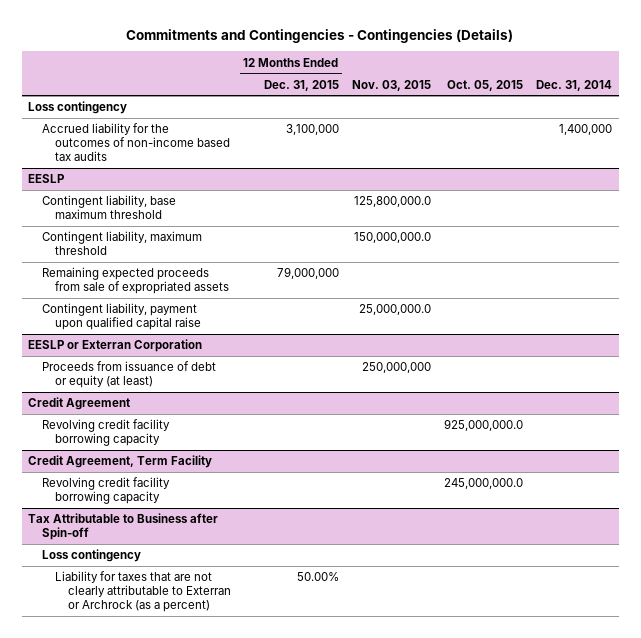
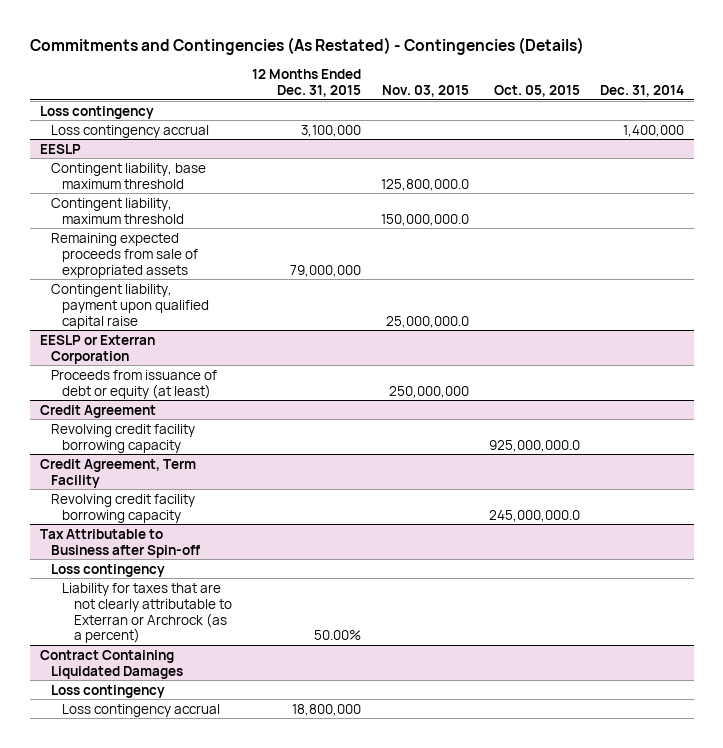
[126,28,514,43] Commitments and Contingencies - Contingencies (Details) -> [29,36,584,55] Commitments and Contingencies (As Restated) - Contingencies (Details)
[41,123,230,161] Accrued liability for the outcomes of non-income based tax audits -> [51,124,210,138] Loss contingency accrual
none -> [39,649,184,679] Contract Containing Liquidated Damages
none -> [51,684,166,698] Loss contingency
none -> [62,703,221,717] Loss contingency accrual

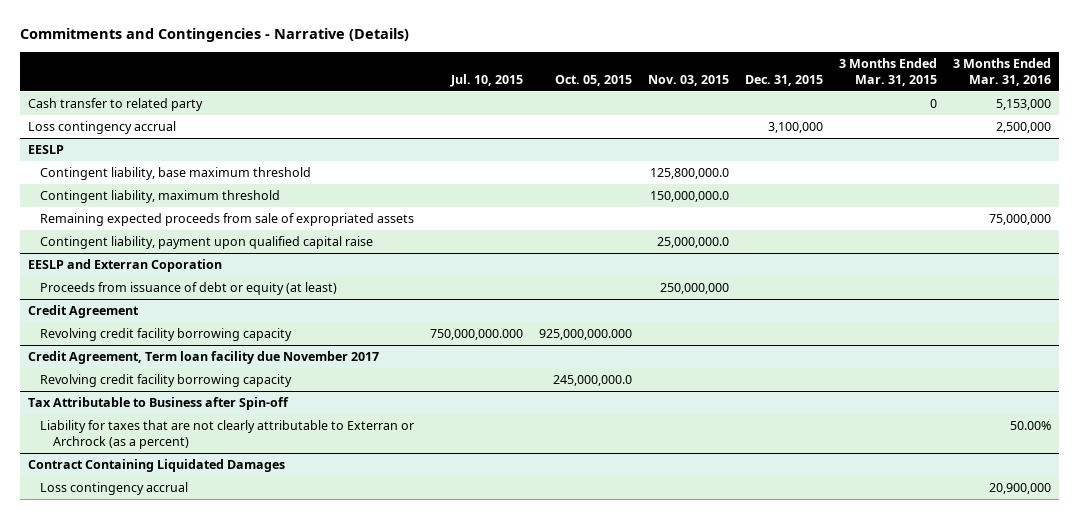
[29,36,584,55] Commitments and Contingencies (As Restated) - Contingencies (Details) -> [20,28,410,43] Commitments and Contingencies - Narrative (Details)
[251,68,361,97] 12 Months Ended Dec. 31, 2015 -> none
[599,84,684,97] Dec. 31, 2014 -> none
none -> [450,73,524,87] Jul. 10, 2015
none -> [745,74,824,86] Dec. 31, 2015
none -> [838,57,937,86] 3 Months Ended Mar. 31, 2015
none -> [952,57,1051,86] 3 Months Ended Mar. 31, 2016
[39,105,154,119] Loss contingency -> none
none -> [28,97,204,111] Cash transfer to related party
[39,334,155,364] EESLP or Exterran Corporation -> [28,258,223,272] EESLP and Exterran Coporation
[488,439,580,452] 925,000,000.0 -> [539,328,633,340] 925,000,000.000
[39,458,196,488] Credit Agreement, Term Facility -> [28,350,380,364] Credit Agreement, Term loan facility due November 2017
[51,563,166,577] Loss contingency -> none
[51,684,166,698] Loss contingency -> none

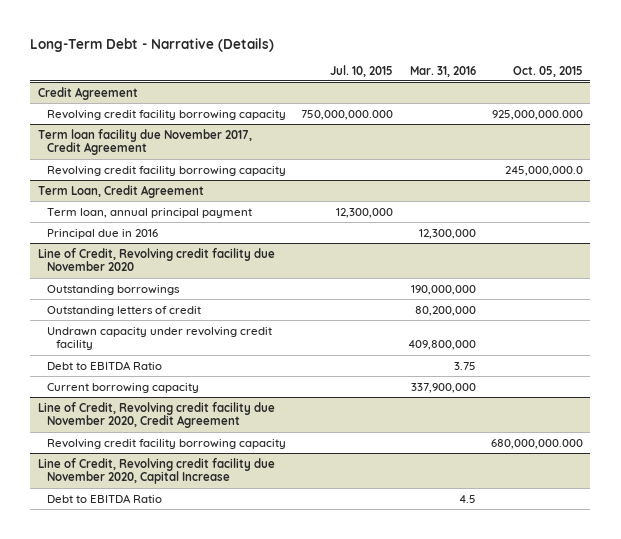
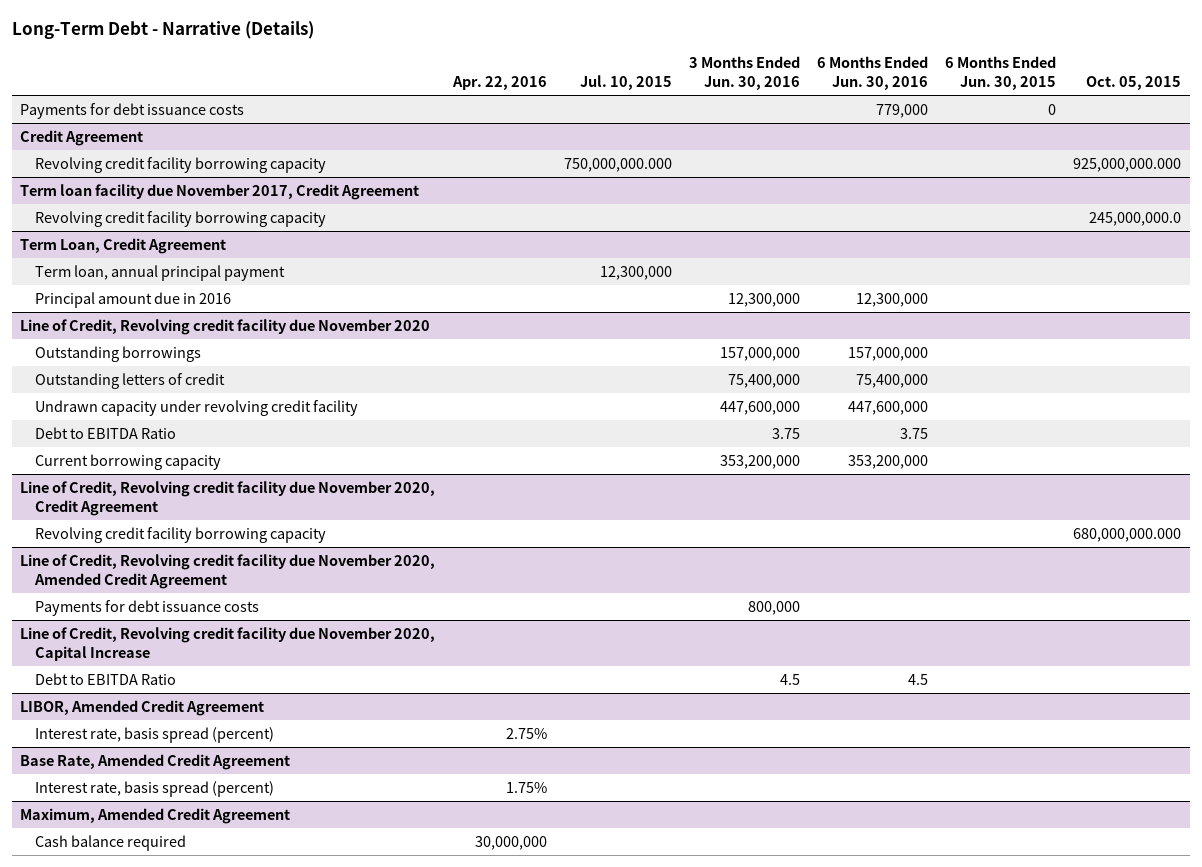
[409,65,476,77] Mar. 31, 2016 -> none
none -> [451,76,547,91] Apr. 22, 2016
none -> [688,56,800,91] 3 Months Ended Jun. 30, 2016
none -> [817,56,929,91] 6 Months Ended Jun. 30, 2016
none -> [945,56,1057,91] 6 Months Ended Jun. 30, 2015
none -> [20,102,245,119] Payments for debt issuance costs
[46,228,158,239] Principal due in 2016 -> [35,291,232,308] Principal amount due in 2016
none -> [20,553,436,589] Line of Credit, Revolving credit facility due November 2020, Amended Credit Agreement
none -> [35,599,260,616] Payments for debt issuance costs
none -> [20,699,265,716] LIBOR, Amended Credit Agreement
none -> [35,726,275,743] Interest rate, basis spread (percent)
none -> [20,753,291,770] Base Rate, Amended Credit Agreement
none -> [35,780,275,797] Interest rate, basis spread (percent)
none -> [20,807,291,824] Maximum, Amended Credit Agreement
none -> [35,834,187,851] Cash balance required

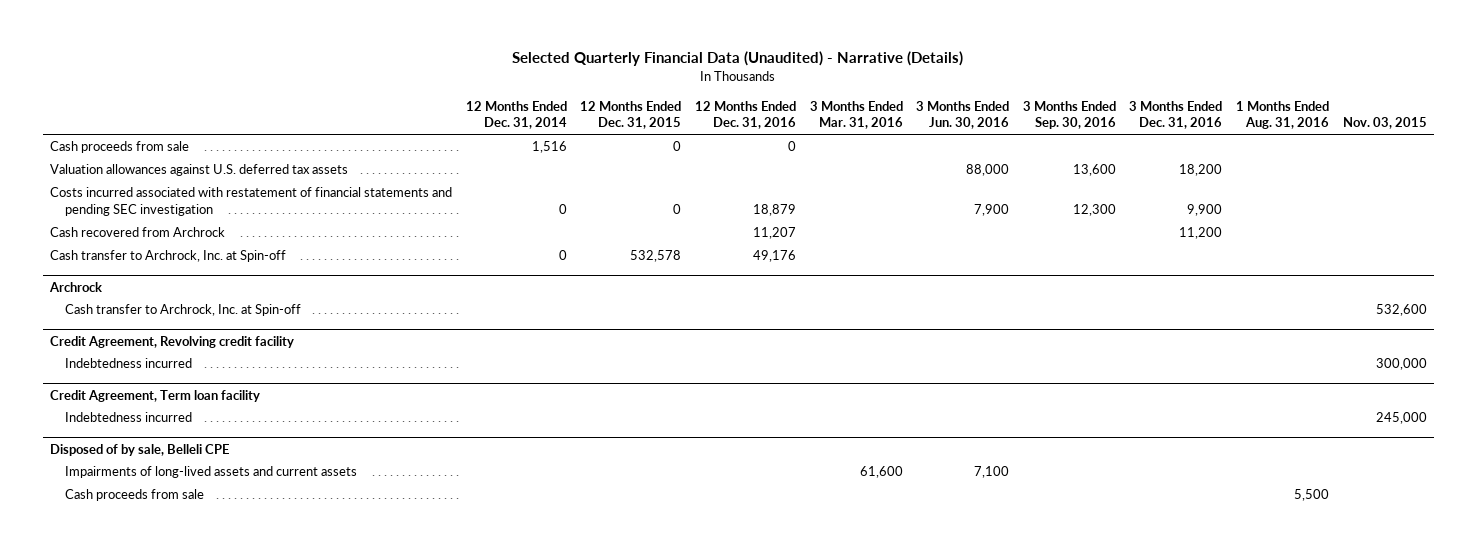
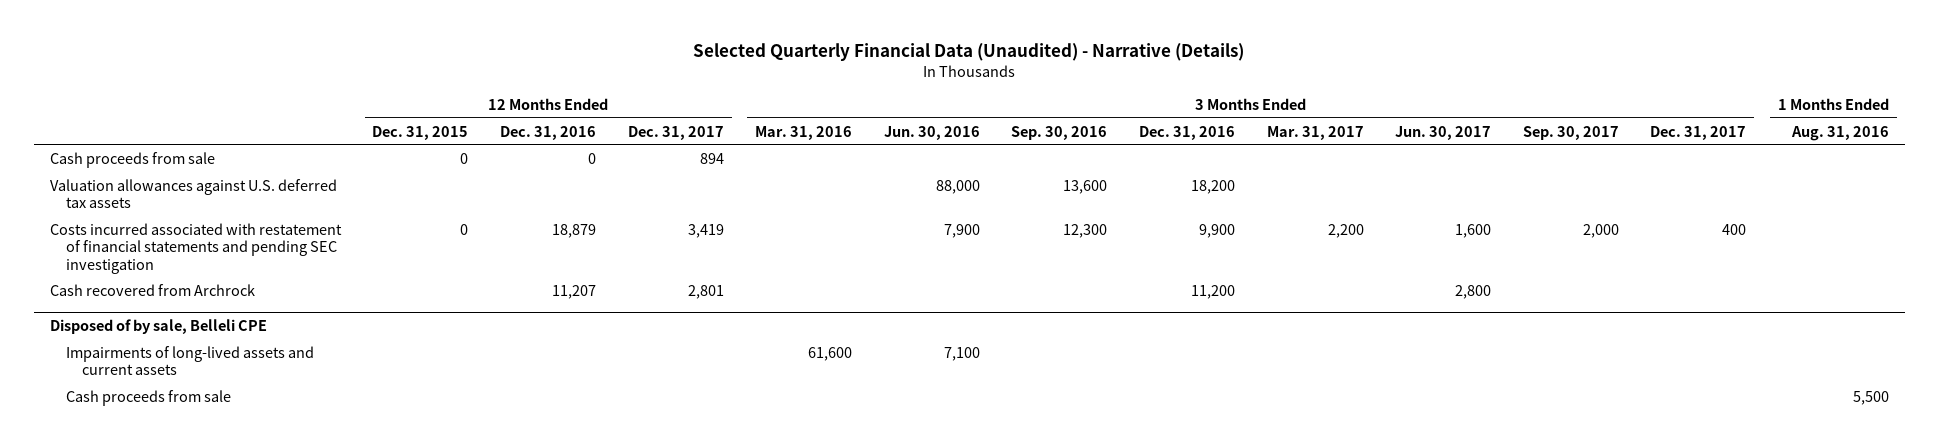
[465,100,567,130] 12 Months Ended Dec. 31, 2014 -> none
[1342,117,1427,130] Nov. 03, 2015 -> none
none -> [627,125,724,140] Dec. 31, 2017
none -> [1266,125,1364,140] Mar. 31, 2017
none -> [1395,125,1492,140] Jun. 30, 2017
none -> [1522,125,1619,140] Sep. 30, 2017
none -> [1650,125,1747,140] Dec. 31, 2017
[49,250,286,263] Cash transfer to Archrock, Inc. at Spin-off -> none
[48,281,102,292] Archrock -> none
[64,304,301,317] Cash transfer to Archrock, Inc. at Spin-off -> none
[49,335,294,348] Credit Agreement, Revolving credit facility -> none
[64,358,192,369] Indebtedness incurred -> none
[49,389,260,402] Credit Agreement, Term loan facility -> none
[64,412,192,423] Indebtedness incurred -> none

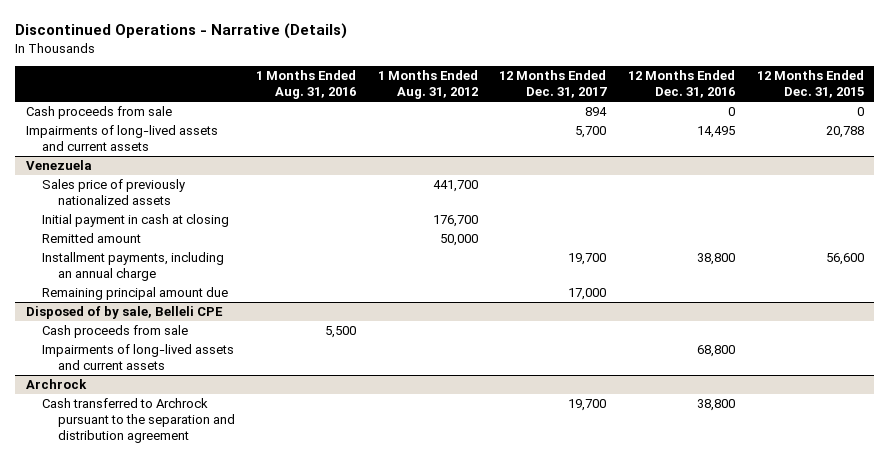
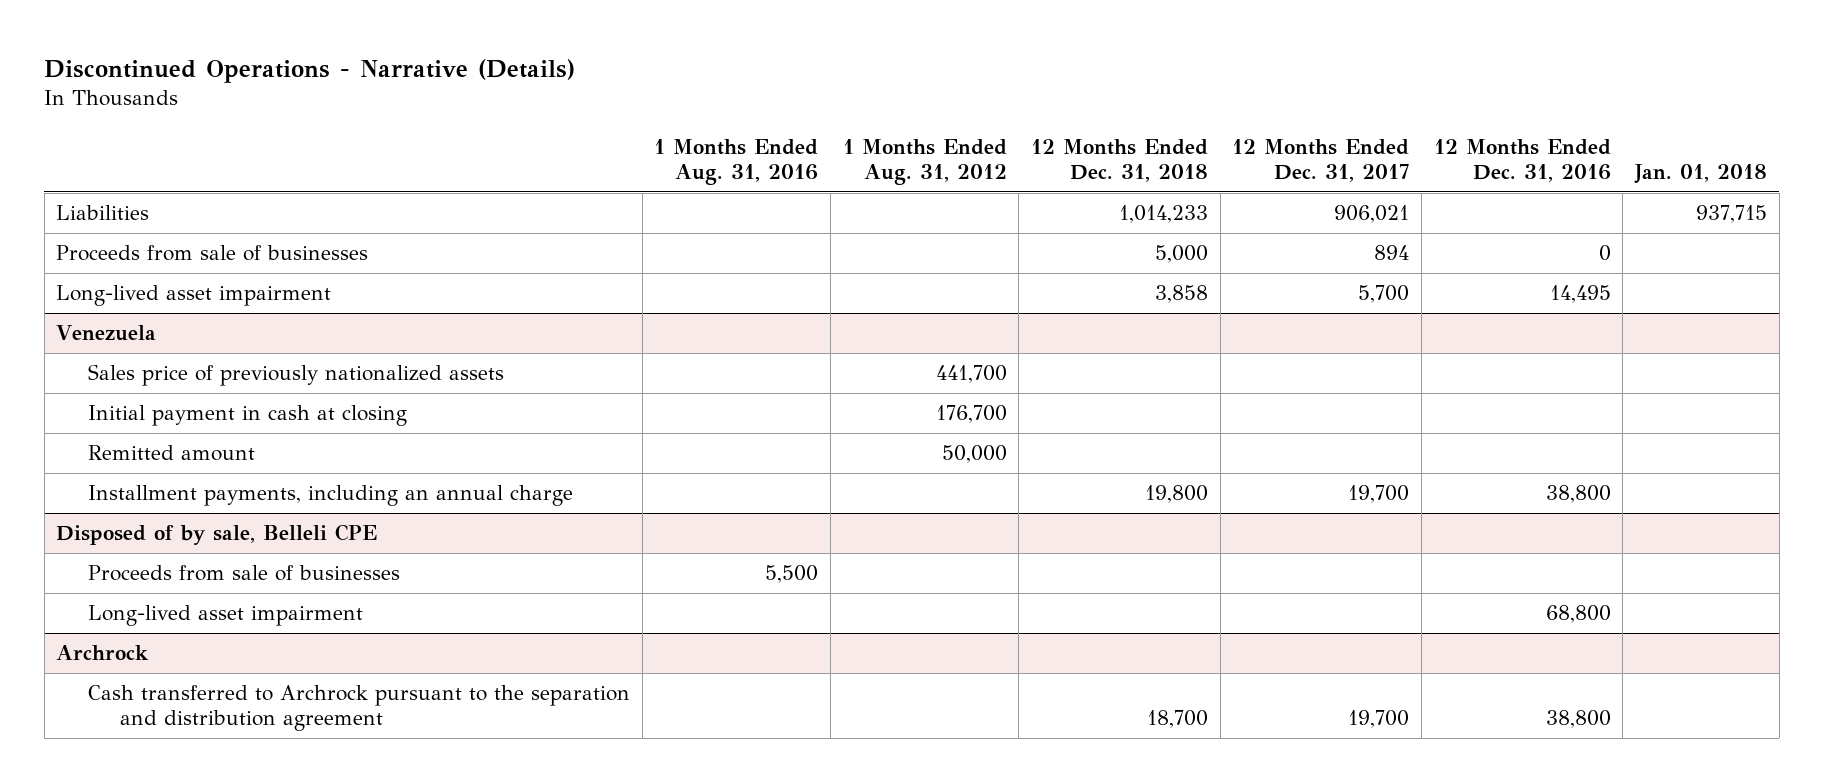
[756,70,864,99] 12 Months Ended Dec. 31, 2015 -> none
none -> [1031,139,1209,182] 12 Months Ended Dec. 31, 2018
none -> [1633,163,1767,184] Jan. 01, 2018
none -> [56,205,150,221] Liabilities
[25,106,172,120] Cash proceeds from sale -> [56,245,369,262] Proceeds from sale of businesses
[25,125,218,152] Impairments of long-lived assets and current assets -> [56,285,332,307] Long-lived asset impairment
[41,287,228,301] Remaining principal amount due -> none
[41,325,188,339] Cash proceeds from sale -> [88,565,401,582] Proceeds from sale of businesses
[41,344,234,371] Impairments of long-lived assets and current assets -> [88,605,364,627] Long-lived asset impairment

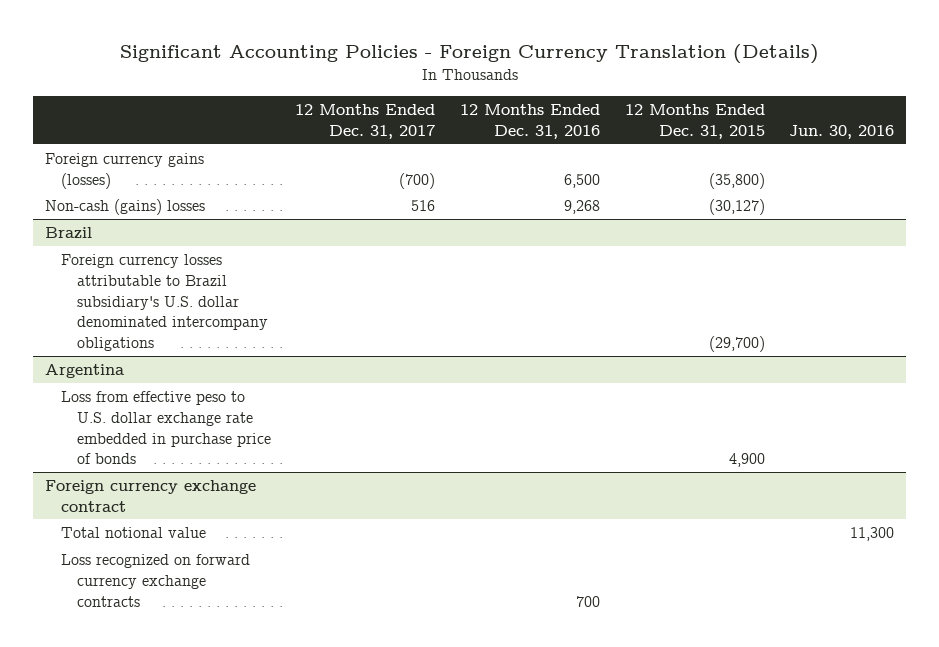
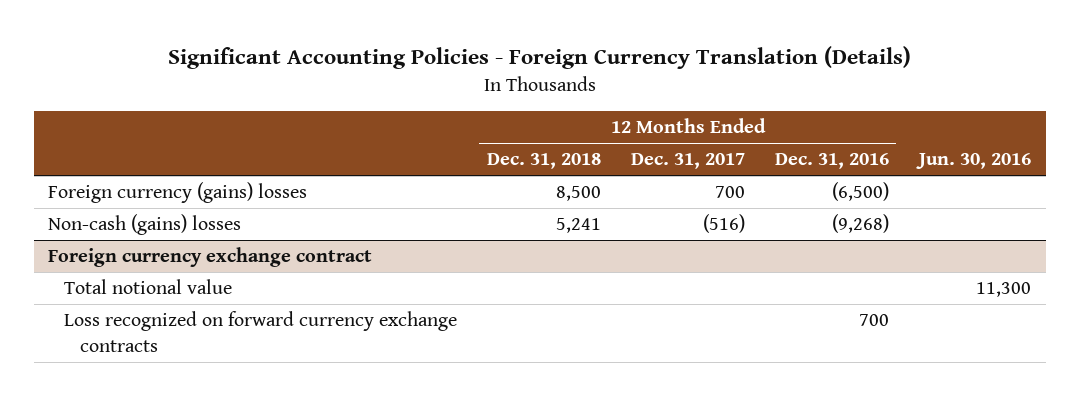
[624,104,765,140] 12 Months Ended Dec. 31, 2015 -> none
none -> [486,153,601,170] Dec. 31, 2018
[45,226,93,239] Brazil -> none
[61,253,268,352] Foreign currency losses attributable to Brazil subsidiary's U.S. dollar denominated intercompany obligations -> none
[45,363,125,378] Argentina -> none
[61,390,271,465] Loss from effective peso to U.S. dollar exchange rate embedded in purchase price of bonds -> none
[45,152,205,189] Foreign currency gains (losses) -> [48,182,308,204] Foreign currency (gains) losses
[399,172,436,189] (700) -> [714,186,745,199] 700
[563,173,600,188] 6,500 -> [831,182,889,202] (6,500)
[411,199,436,211] 516 -> [702,214,745,234] (516)
[563,199,600,214] 9,268 -> [831,214,889,234] (9,268)

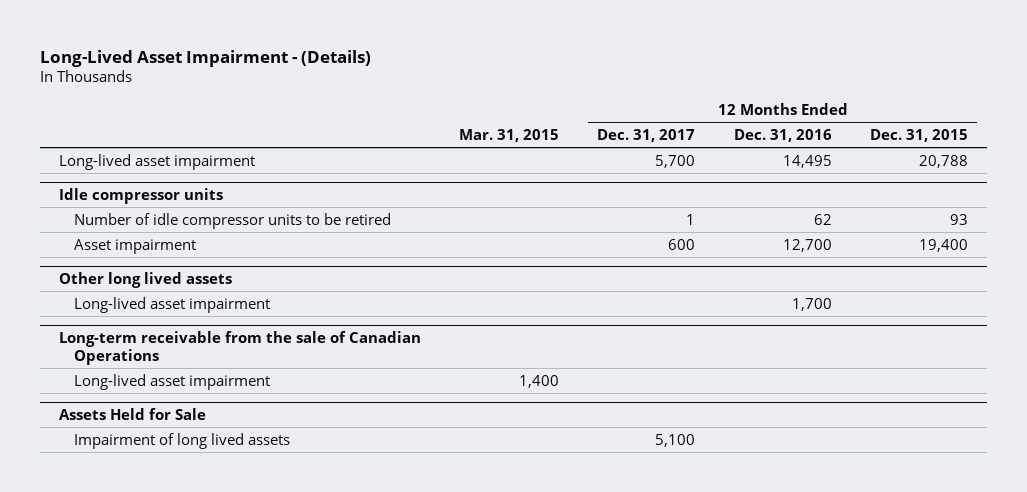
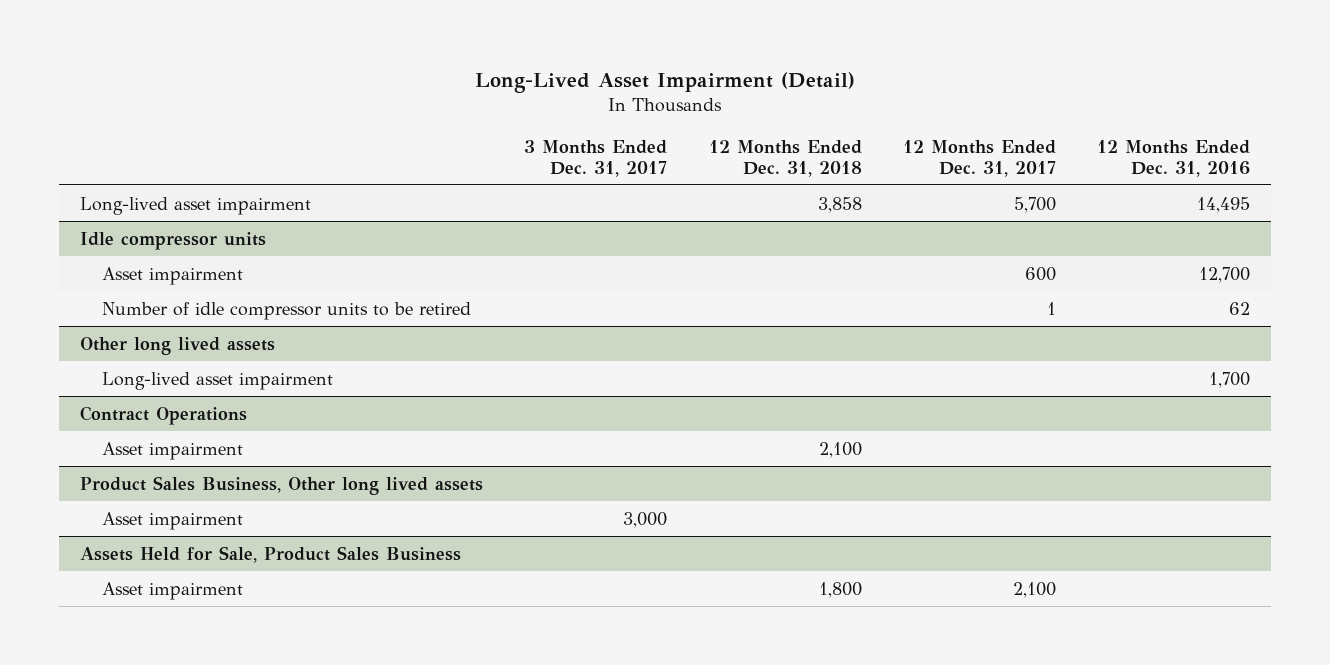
[39,49,371,67] Long-Lived Asset Impairment - (Details) -> [475,72,856,94] Long-Lived Asset Impairment (Detail)
[459,128,560,142] Mar. 31, 2015 -> none
[869,128,968,142] Dec. 31, 2015 -> none
none -> [524,139,668,177] 3 Months Ended Dec. 31, 2017
none -> [708,139,862,177] 12 Months Ended Dec. 31, 2018
[73,212,391,229] Number of idle compressor units to be retired -> [101,301,471,320] Number of idle compressor units to be retired
[58,330,421,365] Long-term receivable from the sale of Canadian Operations -> none
[73,373,270,390] Long-lived asset impairment -> none
[73,432,290,449] Impairment of long lived assets -> none
none -> [80,405,248,425] Contract Operations
none -> [101,441,243,460] Asset impairment
none -> [80,475,484,495] Product Sales Business, Other long lived assets
none -> [101,511,243,530] Asset impairment
[58,407,206,420] Assets Held for Sale -> [80,545,462,563] Assets Held for Sale, Product Sales Business
none -> [101,581,243,600] Asset impairment

